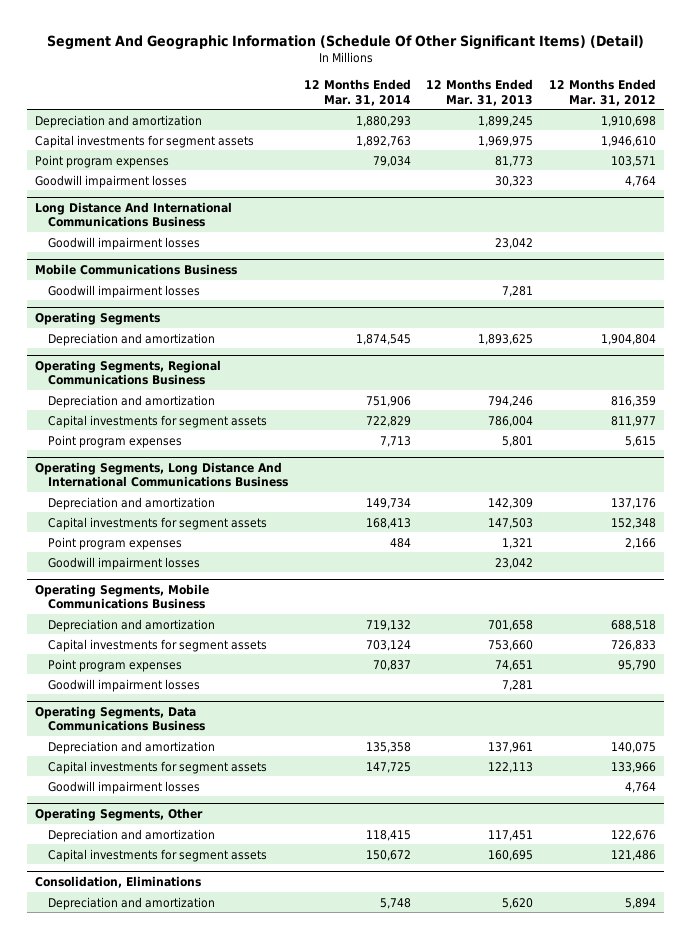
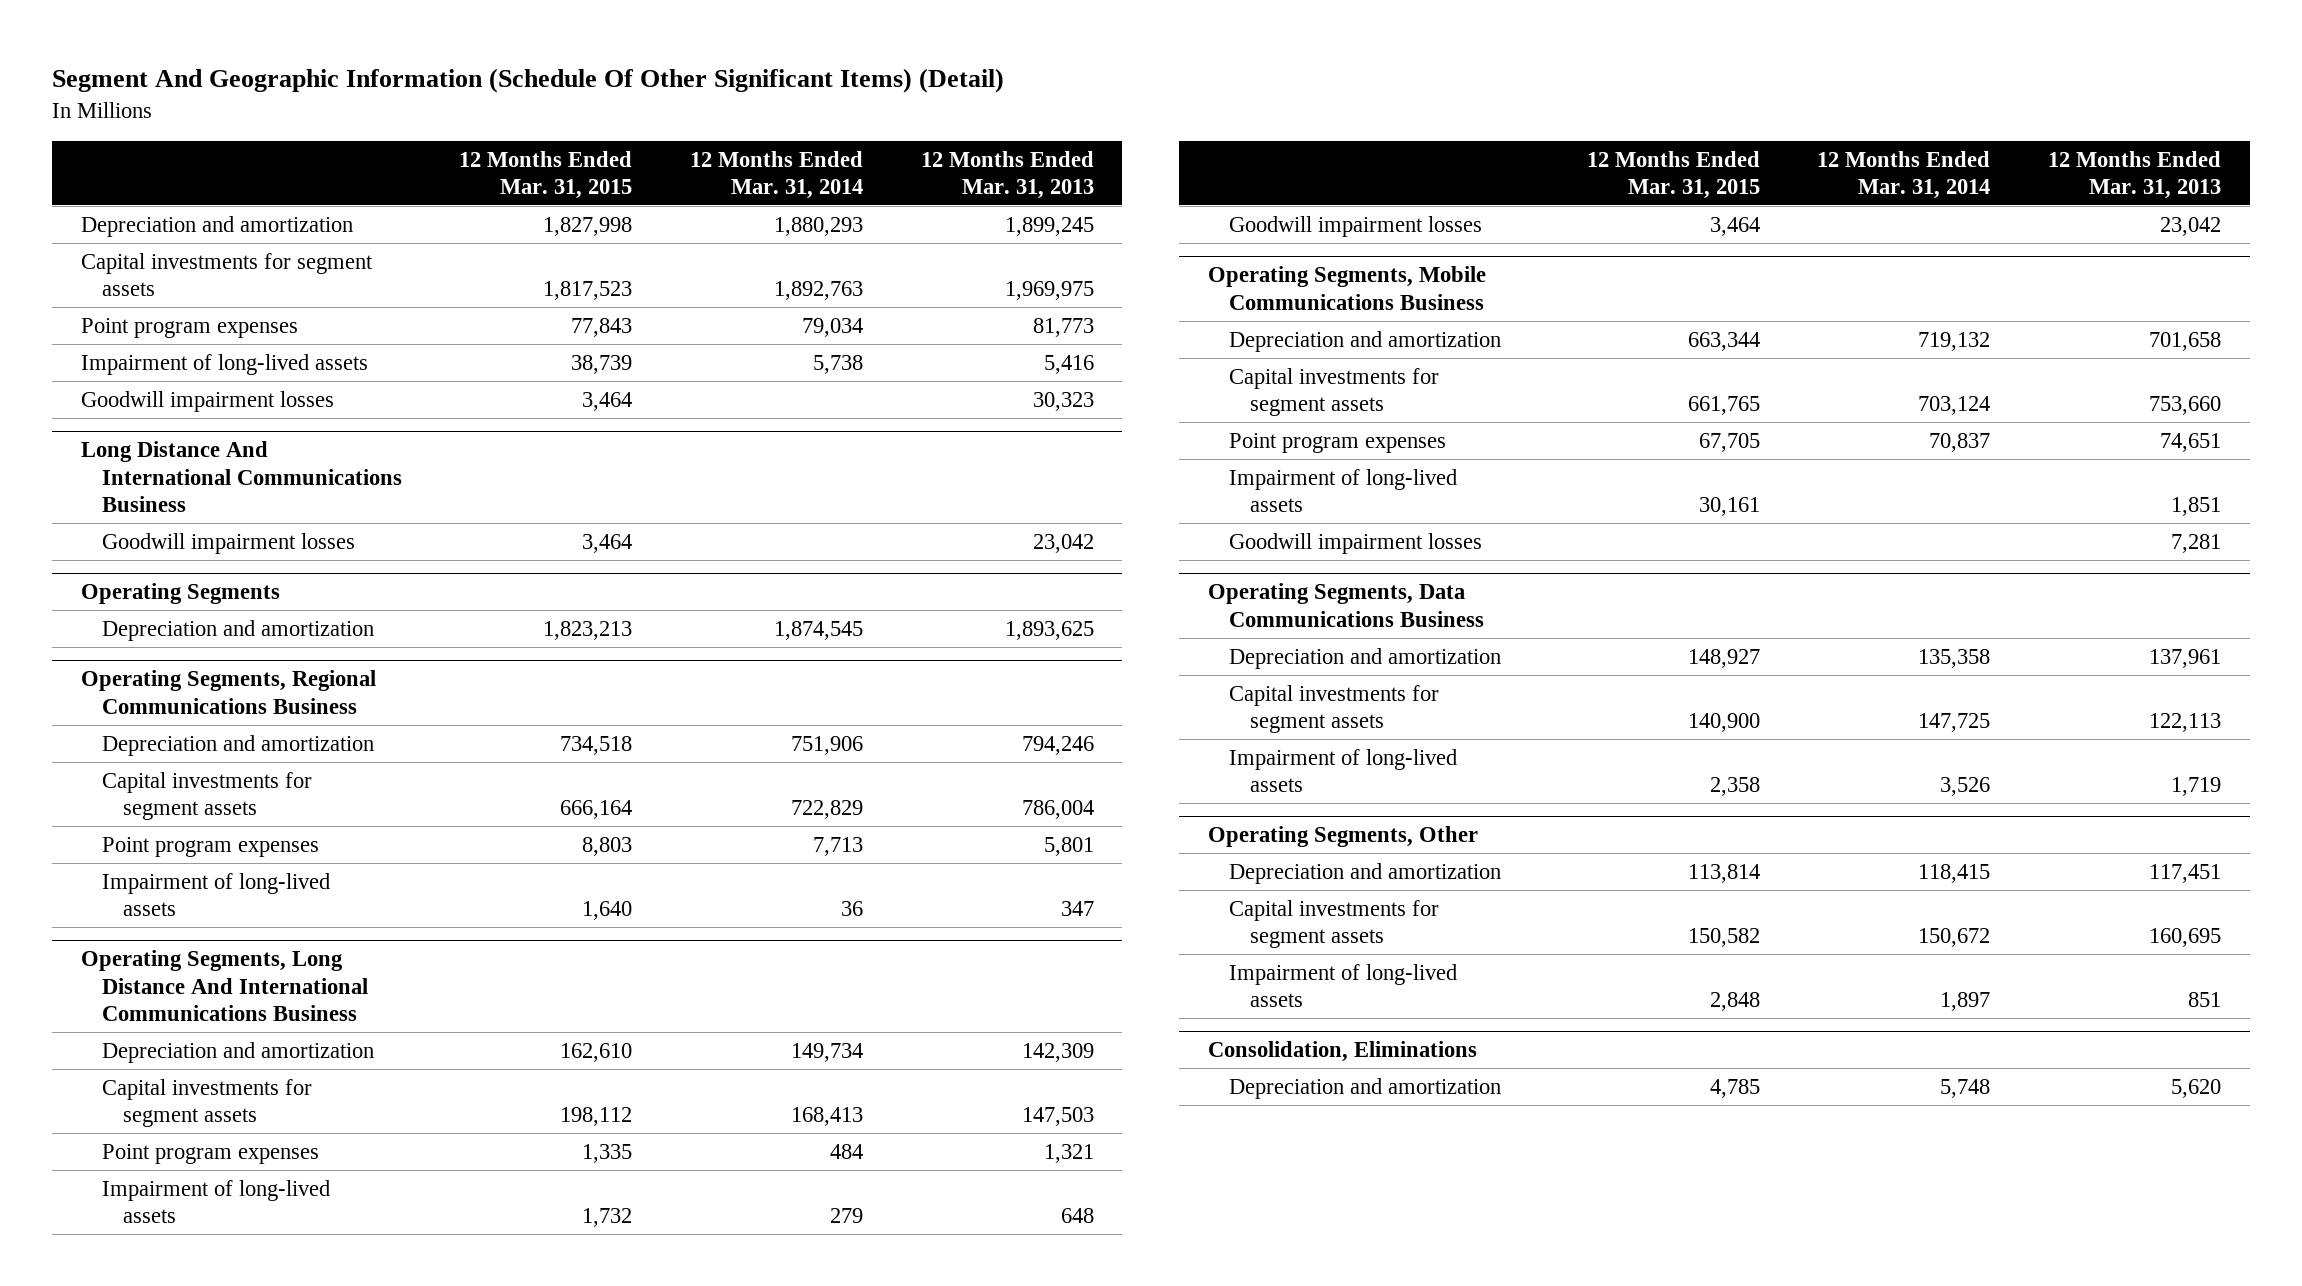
[548,79,656,106] 12 Months Ended Mar. 31, 2012 -> none
none -> [459,150,633,200] 12 Months Ended Mar. 31, 2015
none -> [80,353,368,375] Impairment of long-lived assets
[35,263,238,275] Mobile Communications Business -> none
[48,284,201,298] Goodwill impairment losses -> none
none -> [101,872,330,917] Impairment of long-lived assets
none -> [101,1179,330,1224] Impairment of long-lived assets
none -> [1229,468,1458,513] Impairment of long-lived assets
[48,780,201,794] Goodwill impairment losses -> none
none -> [1229,748,1458,793] Impairment of long-lived assets
none -> [1229,963,1458,1008] Impairment of long-lived assets

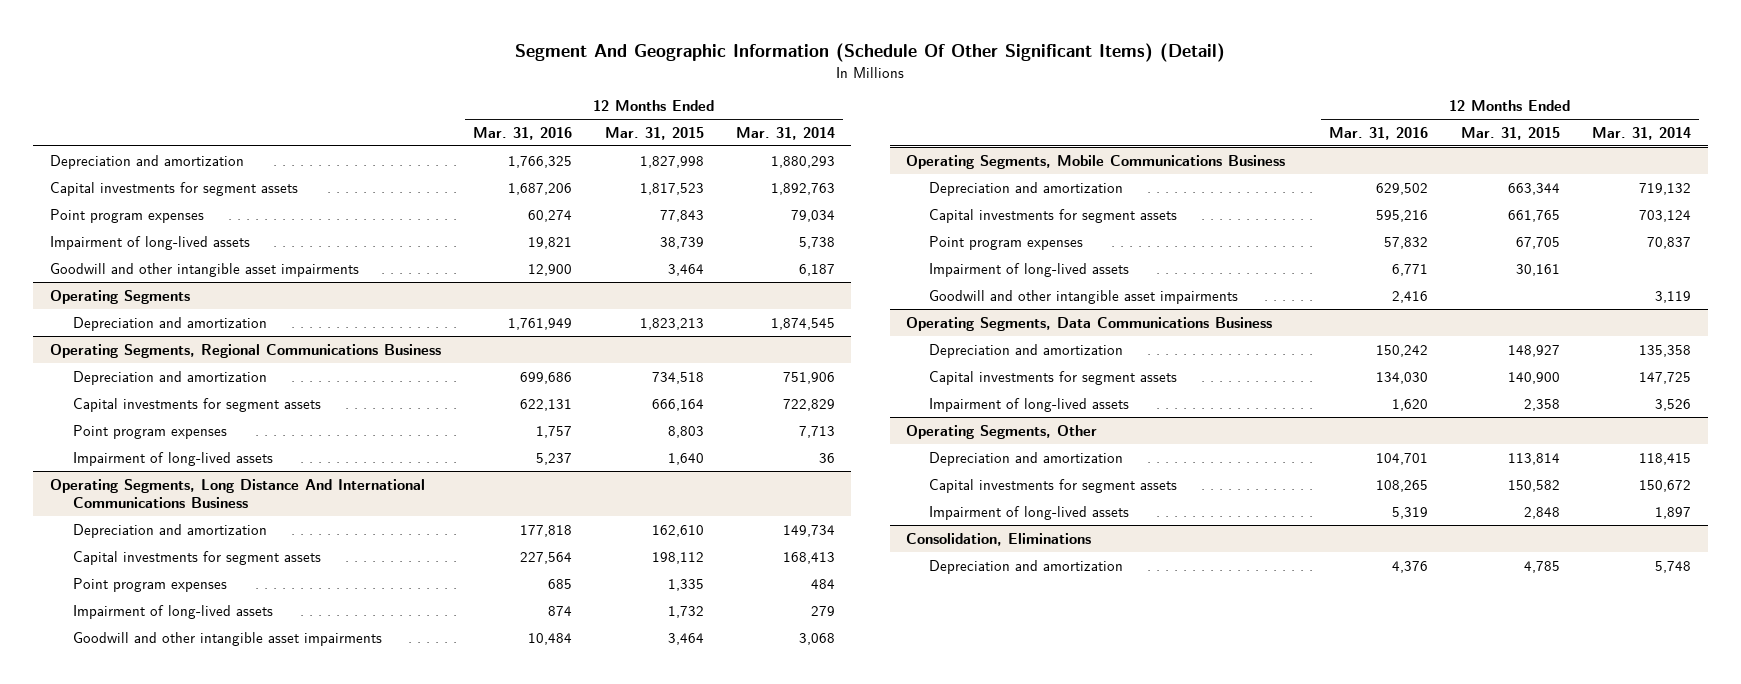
[920,150,1094,200] 12 Months Ended Mar. 31, 2013 -> none
none -> [473,126,573,140] Mar. 31, 2016
[80,390,334,412] Goodwill impairment losses -> none
[80,441,402,513] Long Distance And International Communications Business -> none
[101,532,355,554] Goodwill impairment losses -> none
none -> [49,262,359,277] Goodwill and other intangible asset impairments
[1229,215,1483,237] Goodwill impairment losses -> none
none -> [73,631,383,646] Goodwill and other intangible asset impairments
[1229,532,1483,554] Goodwill impairment losses -> none
none -> [929,289,1239,304] Goodwill and other intangible asset impairments

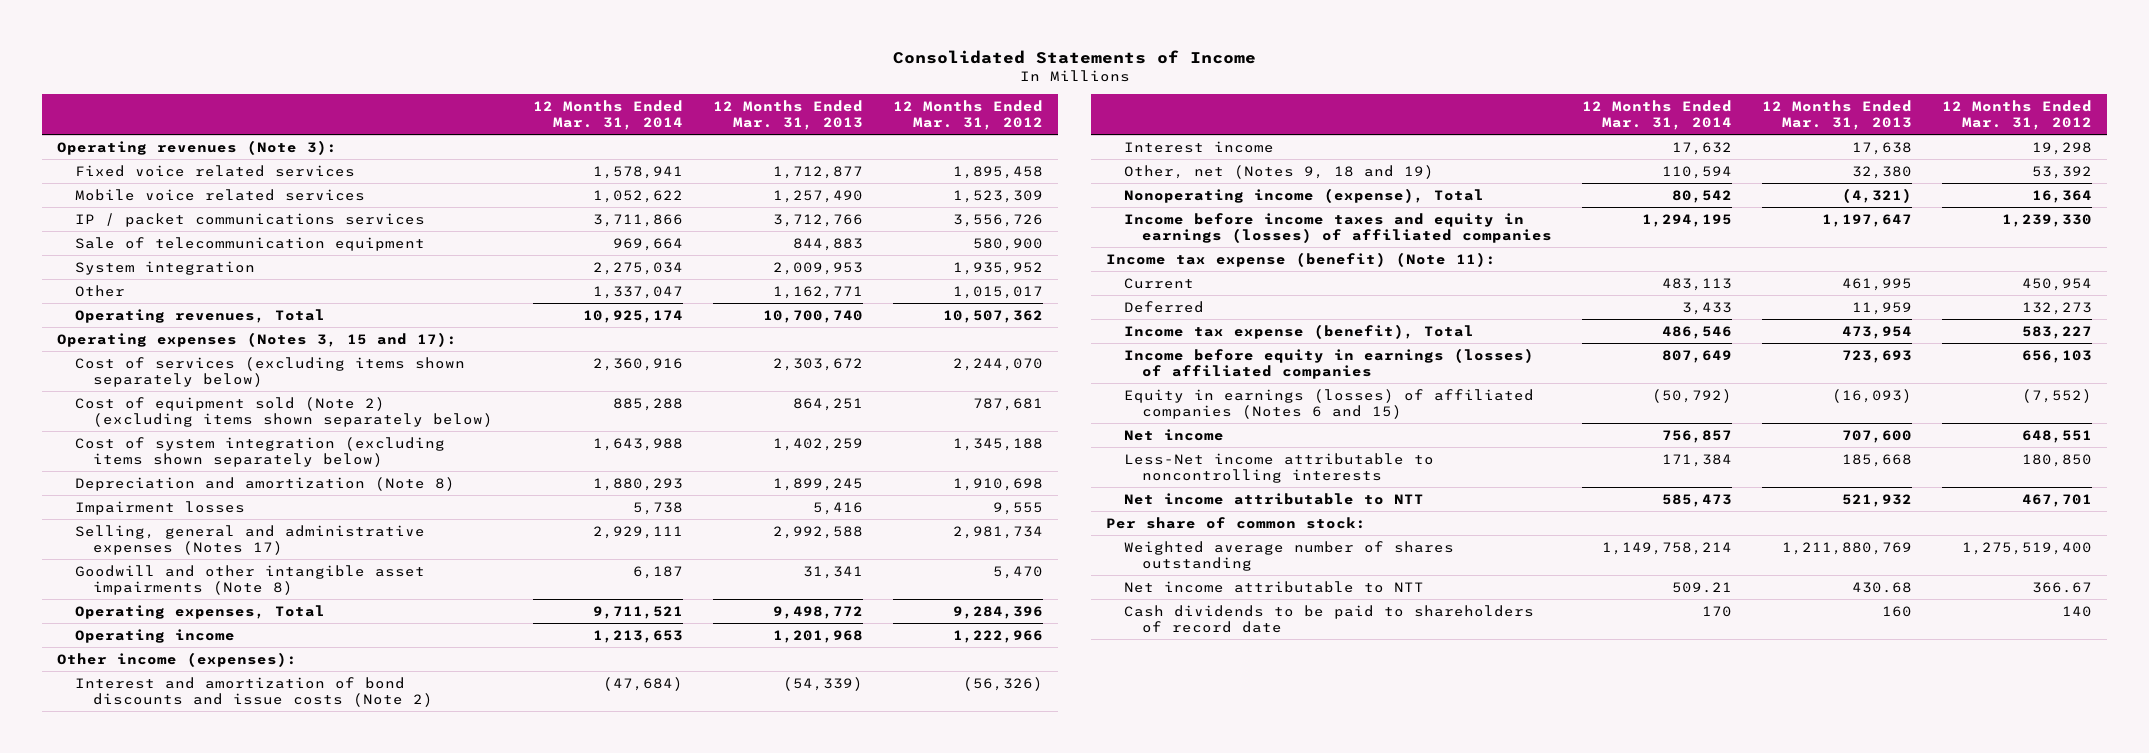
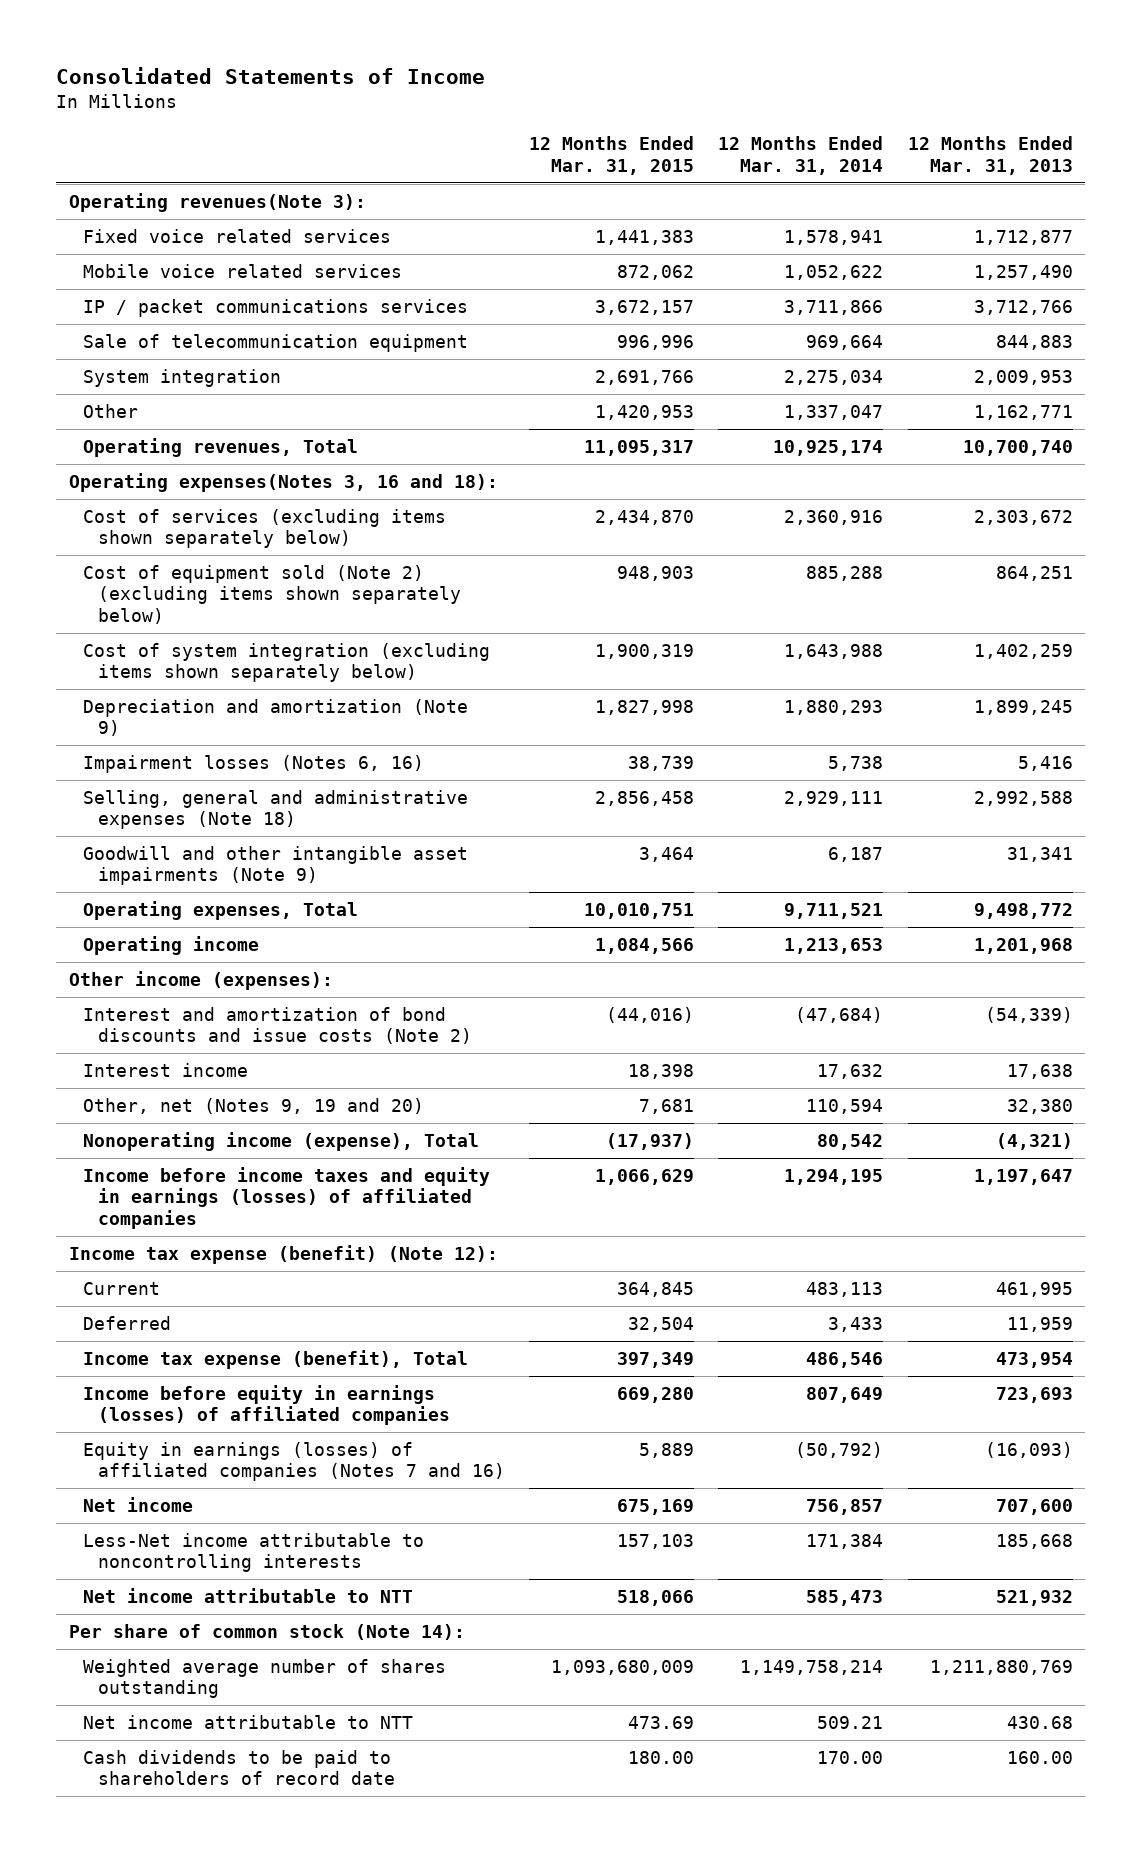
[892,99,1043,130] 12 Months Ended Mar. 31, 2012 -> none
none -> [529,136,695,175] 12 Months Ended Mar. 31, 2015
[57,139,338,155] Operating revenues (Note 3): -> [68,193,366,213] Operating revenues(Note 3):
[57,331,458,347] Operating expenses (Notes 3, 15 and 17): -> [68,473,498,493] Operating expenses(Notes 3, 16 and 18):
[74,476,455,491] Depreciation and amortization (Note 8) -> [83,699,469,737] Depreciation and amortization (Note 9)
[74,500,245,515] Impairment losses -> [83,755,425,774] Impairment losses (Notes 6, 16)
[74,524,425,555] Selling, general and administrative expenses (Notes 17) -> [83,790,469,830] Selling, general and administrative expenses (Note 18)
[74,564,425,595] Goodwill and other intangible asset impairments (Note 8) -> [83,846,469,886] Goodwill and other intangible asset impairments (Note 9)
[1124,164,1435,179] Other, net (Notes 9, 18 and 19) -> [83,1098,425,1115] Other, net (Notes 9, 19 and 20)
[1106,251,1497,267] Income tax expense (benefit) (Note 11): -> [68,1245,498,1265] Income tax expense (benefit) (Note 12):
[1124,388,1535,419] Equity in earnings (losses) of affiliated companies (Notes 6 and 15) -> [83,1442,505,1482] Equity in earnings (losses) of affiliated companies (Notes 7 and 16)
[1106,516,1367,529] Per share of common stock: -> [68,1624,465,1641] Per share of common stock (Note 14):
[1701,605,1732,617] 170 -> [817,1751,884,1765] 170.00
[1881,605,1912,617] 160 -> [1006,1751,1073,1765] 160.00

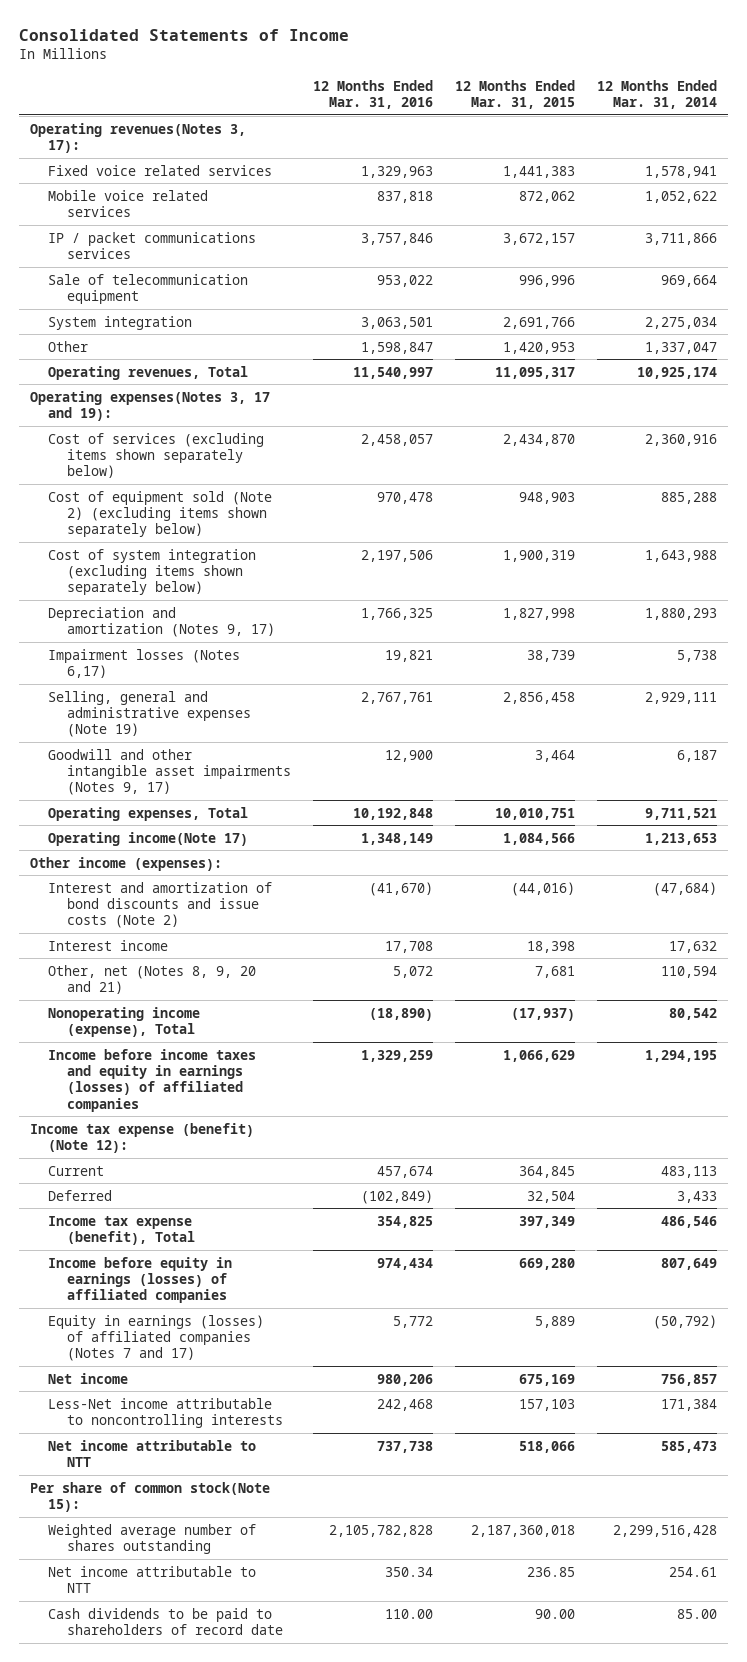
[907,136,1073,175] 12 Months Ended Mar. 31, 2013 -> none
none -> [312,79,433,109] 12 Months Ended Mar. 31, 2016
[68,193,366,213] Operating revenues(Note 3): -> [30,122,247,153] Operating revenues(Notes 3, 17):
[68,473,498,493] Operating expenses(Notes 3, 16 and 18): -> [30,390,271,421] Operating expenses(Notes 3, 17 and 19):
[83,699,469,737] Depreciation and amortization (Note 9) -> [48,606,275,637] Depreciation and amortization (Notes 9, 17)
[83,755,425,774] Impairment losses (Notes 6, 16) -> [48,648,241,678] Impairment losses (Notes 6,17)
[83,790,469,830] Selling, general and administrative expenses (Note 18) -> [48,690,251,738] Selling, general and administrative expenses (Note 19)
[83,846,469,886] Goodwill and other intangible asset impairments (Note 9) -> [48,748,291,796] Goodwill and other intangible asset impairments (Notes 9, 17)
[83,936,260,956] Operating income -> [48,831,249,846] Operating income(Note 17)
[83,1098,425,1115] Other, net (Notes 9, 19 and 20) -> [48,964,257,994] Other, net (Notes 8, 9, 20 and 21)
[83,1442,505,1482] Equity in earnings (losses) of affiliated companies (Notes 7 and 16) -> [48,1314,265,1362] Equity in earnings (losses) of affiliated companies (Notes 7 and 17)
[68,1624,465,1641] Per share of common stock (Note 14): -> [30,1481,271,1512] Per share of common stock(Note 15):
[551,1660,695,1676] 1,093,680,009 -> [470,1524,575,1537] 2,187,360,018
[740,1660,884,1676] 1,149,758,214 -> [612,1524,717,1537] 2,299,516,428
[628,1716,695,1730] 473.69 -> [526,1566,575,1577] 236.85
[817,1716,884,1730] 509.21 -> [668,1566,717,1577] 254.61
[628,1751,695,1765] 180.00 -> [534,1608,575,1619] 90.00
[817,1751,884,1765] 170.00 -> [676,1608,717,1619] 85.00

